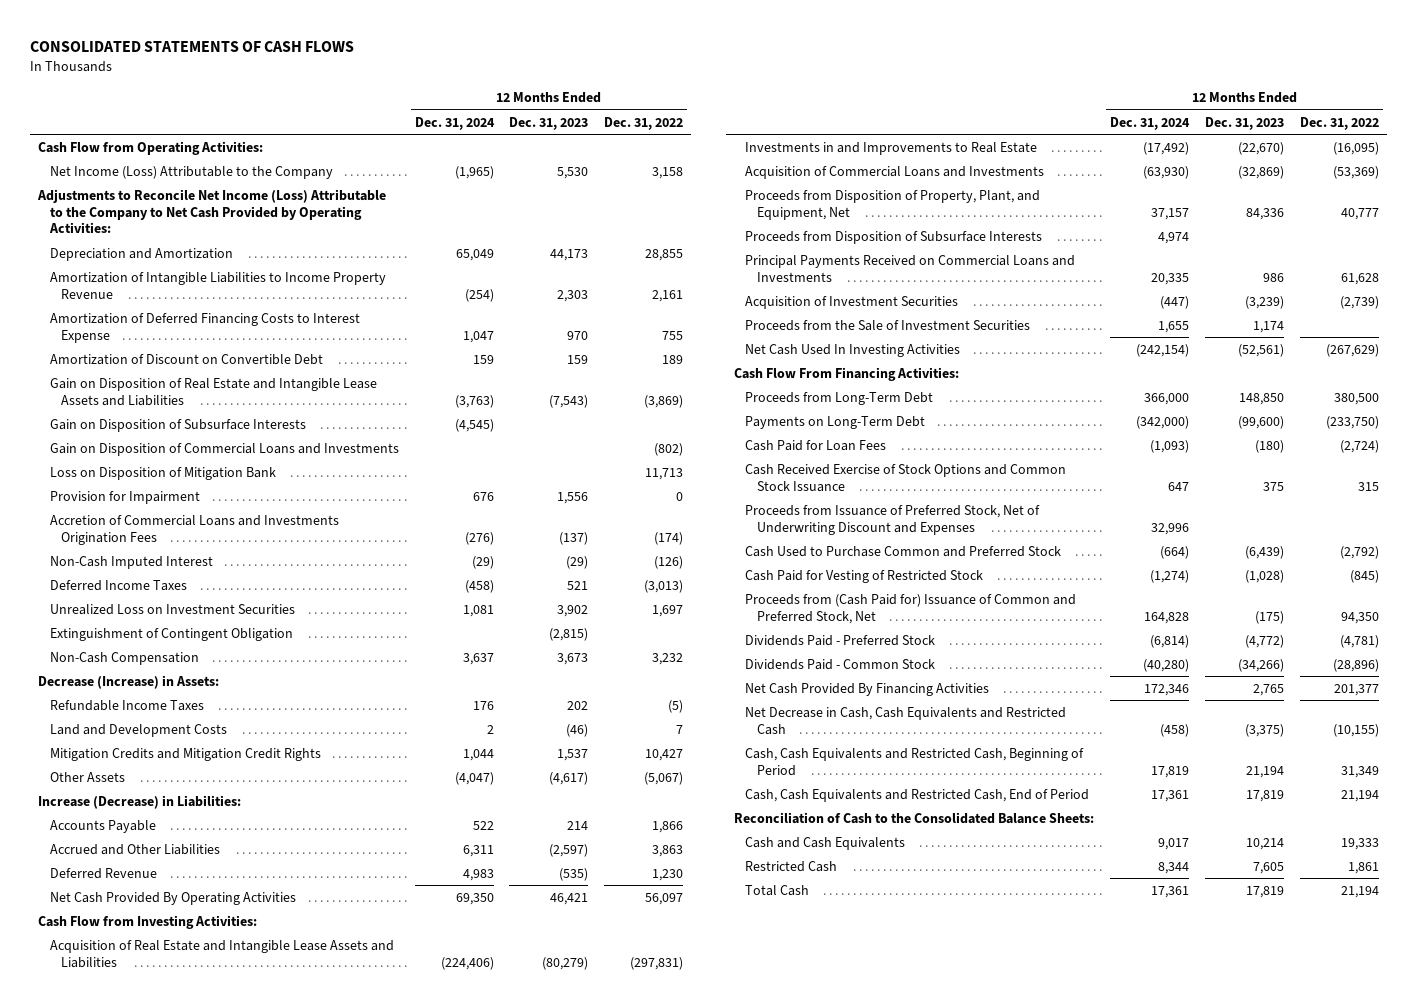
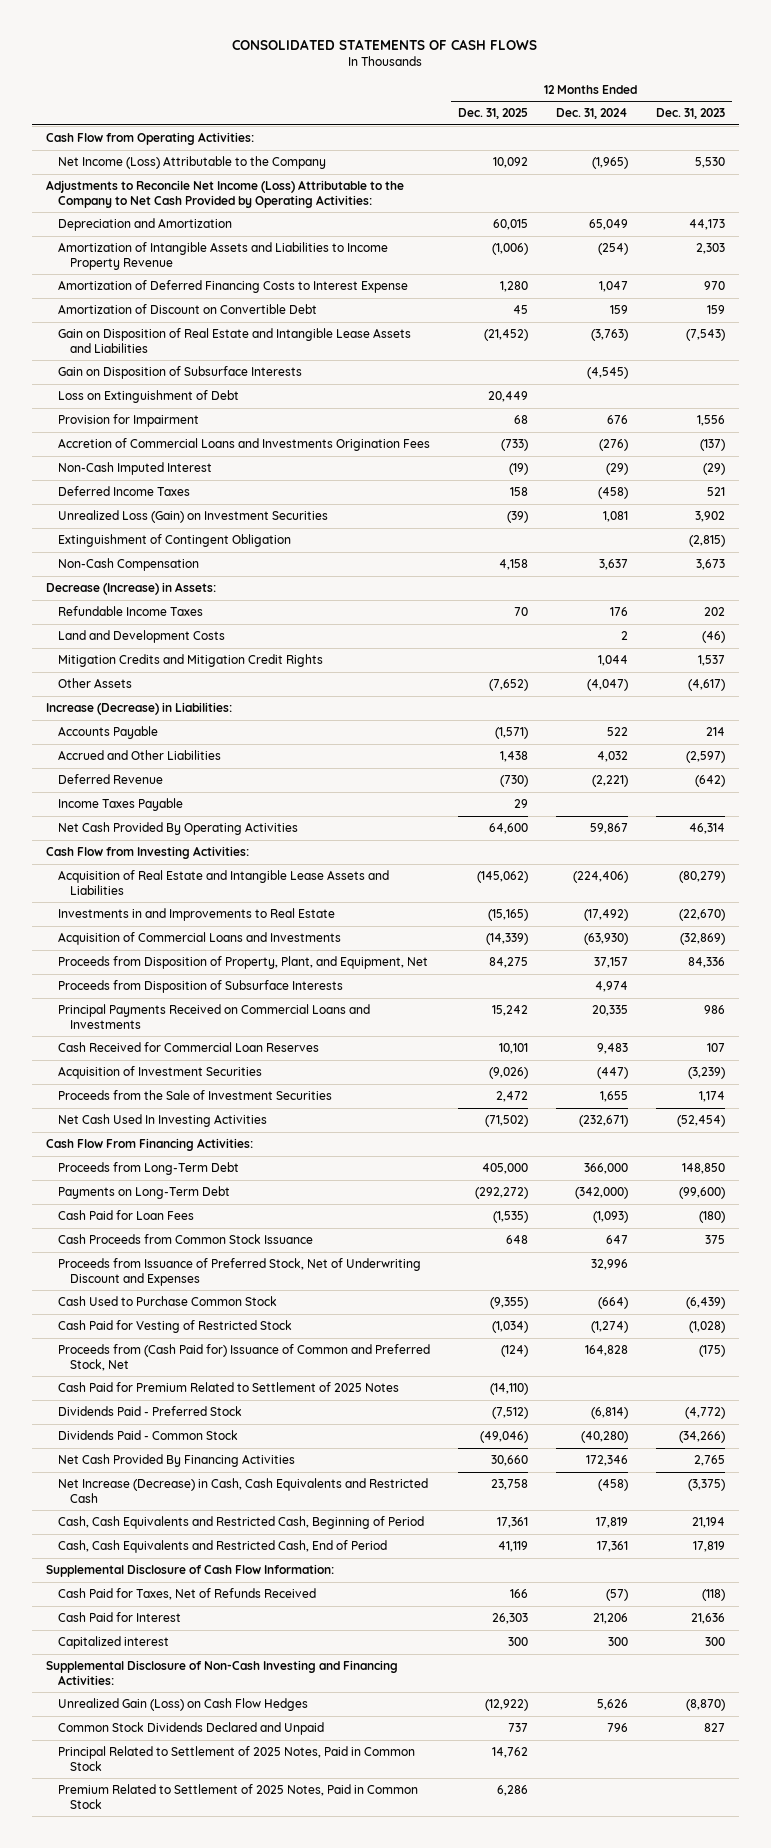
[604,116,684,130] Dec. 31, 2022 -> none
none -> [457,108,528,120] Dec. 31, 2025
[49,271,386,299] Amortization of Intangible Liabilities to Income Property Revenue -> [57,241,388,270] Amortization of Intangible Assets and Liabilities to Income Property Revenue
[49,442,399,456] Gain on Disposition of Commercial Loans and Investments -> none
[49,466,276,480] Loss on Disposition of Mitigation Bank -> none
none -> [57,389,239,403] Loss on Extinguishment of Debt
[49,603,295,615] Unrealized Loss on Investment Securities -> [57,509,328,523] Unrealized Loss (Gain) on Investment Securities
[462,844,494,857] 6,311 -> [596,750,628,762] 4,032
[462,868,494,881] 4,983 -> [591,774,628,787] (2,221)
[559,867,589,881] (535) -> [695,774,726,787] (642)
none -> [57,797,183,811] Income Taxes Payable
[455,892,494,905] 69,350 -> [589,822,628,834] 59,867
[550,892,589,905] 46,421 -> [689,822,726,834] 46,314
none -> [57,1041,319,1052] Cash Received for Commercial Loan Reserves
[1136,343,1190,357] (242,154) -> [578,1114,628,1127] (232,671)
[1238,343,1285,357] (52,561) -> [677,1114,726,1127] (52,454)
[745,463,1067,492] Cash Received Exercise of Stock Options and Common Stock Issuance -> [57,1233,313,1244] Cash Proceeds from Common Stock Issuance
[745,545,1062,557] Cash Used to Purchase Common and Preferred Stock -> [57,1295,277,1306] Cash Used to Purchase Common Stock
none -> [57,1381,399,1392] Cash Paid for Premium Related to Settlement of 2025 Notes
[745,706,1067,735] Net Decrease in Cash, Cash Equivalents and Restricted Cash -> [57,1477,428,1503] Net Increase (Decrease) in Cash, Cash Equivalents and Restricted Cash
[733,811,1094,824] Reconciliation of Cash to the Consolidated Balance Sheets: -> none
[745,836,906,850] Cash and Cash Equivalents -> none
[745,860,838,872] Restricted Cash -> none
[745,884,810,896] Total Cash -> none
none -> [45,1563,334,1577] Supplemental Disclosure of Cash Flow Information:
none -> [57,1587,316,1600] Cash Paid for Taxes, Net of Refunds Received
none -> [57,1611,181,1622] Cash Paid for Interest
none -> [57,1635,169,1649] Capitalized interest
none -> [45,1659,398,1685] Supplemental Disclosure of Non-Cash Investing and Financing Activities:
none -> [57,1697,308,1711] Unrealized Gain (Loss) on Cash Flow Hedges
none -> [57,1721,324,1735] Common Stock Dividends Declared and Unpaid
none -> [57,1745,415,1771] Principal Related to Settlement of 2025 Notes, Paid in Common Stock
none -> [57,1783,418,1809] Premium Related to Settlement of 2025 Notes, Paid in Common Stock

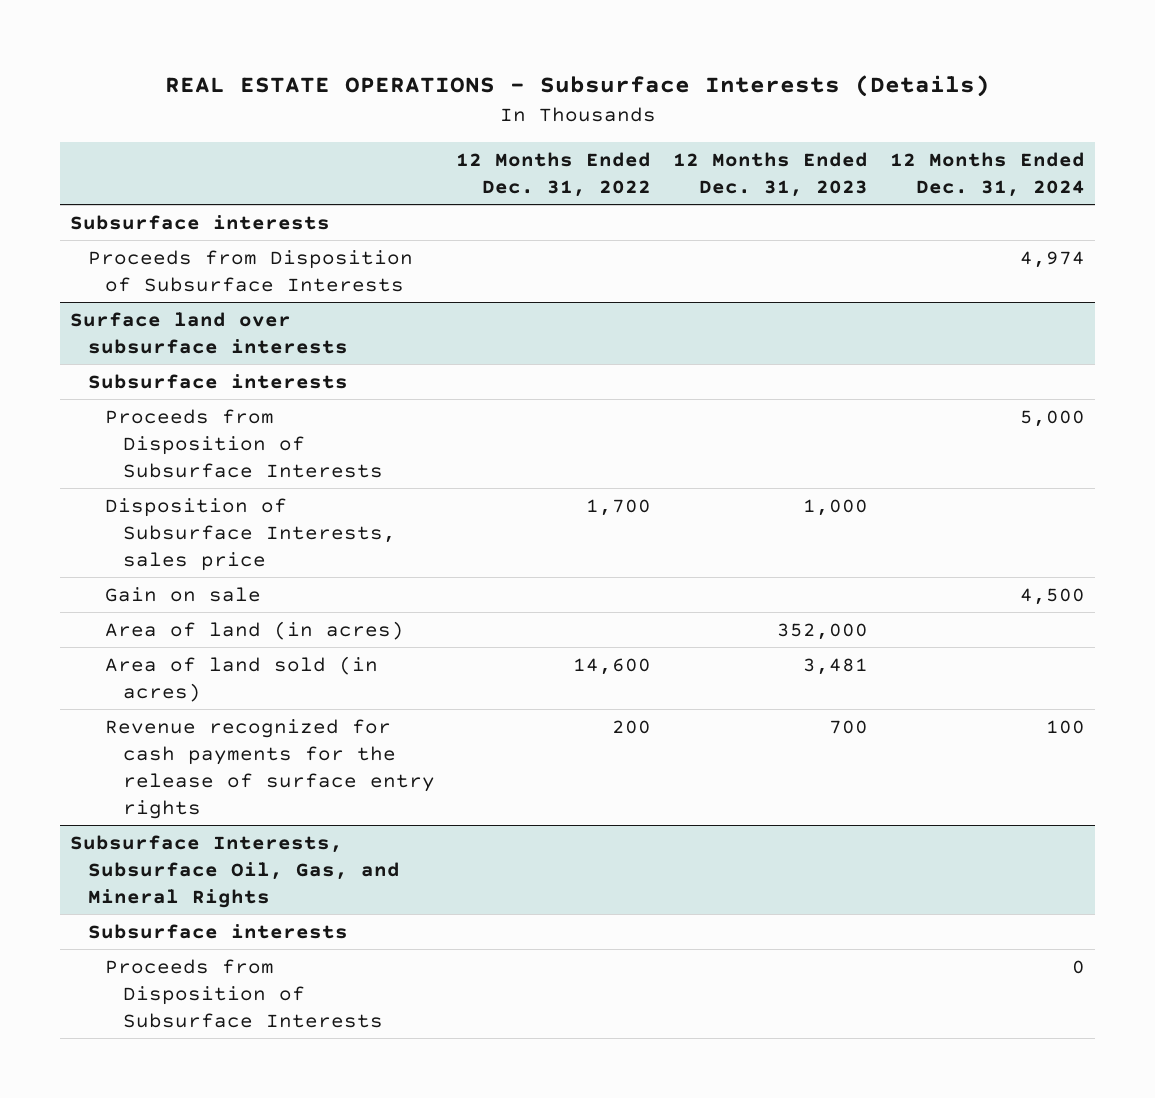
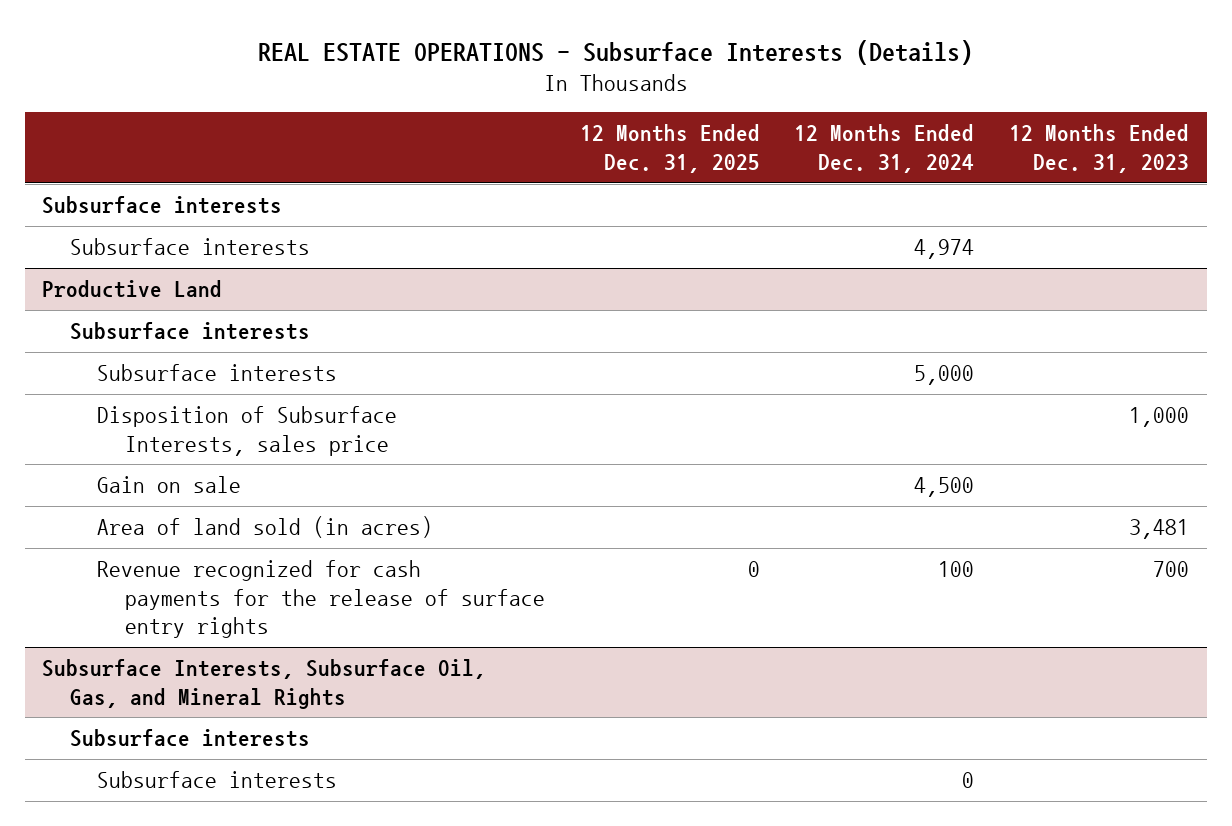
[456,151,652,197] 12 Months Ended Dec. 31, 2022 -> none
none -> [579,124,760,173] 12 Months Ended Dec. 31, 2025
[87,249,413,292] Proceeds from Disposition of Subsurface Interests -> [69,237,310,255] Subsurface interests
[70,311,348,354] Surface land over subsurface interests -> [42,279,223,298] Productive Land
[105,408,383,478] Proceeds from Disposition of Subsurface Interests -> [97,363,338,381] Subsurface interests
[105,620,405,640] Area of land (in acres) -> none
[105,958,383,1028] Proceeds from Disposition of Subsurface Interests -> [97,770,338,788] Subsurface interests

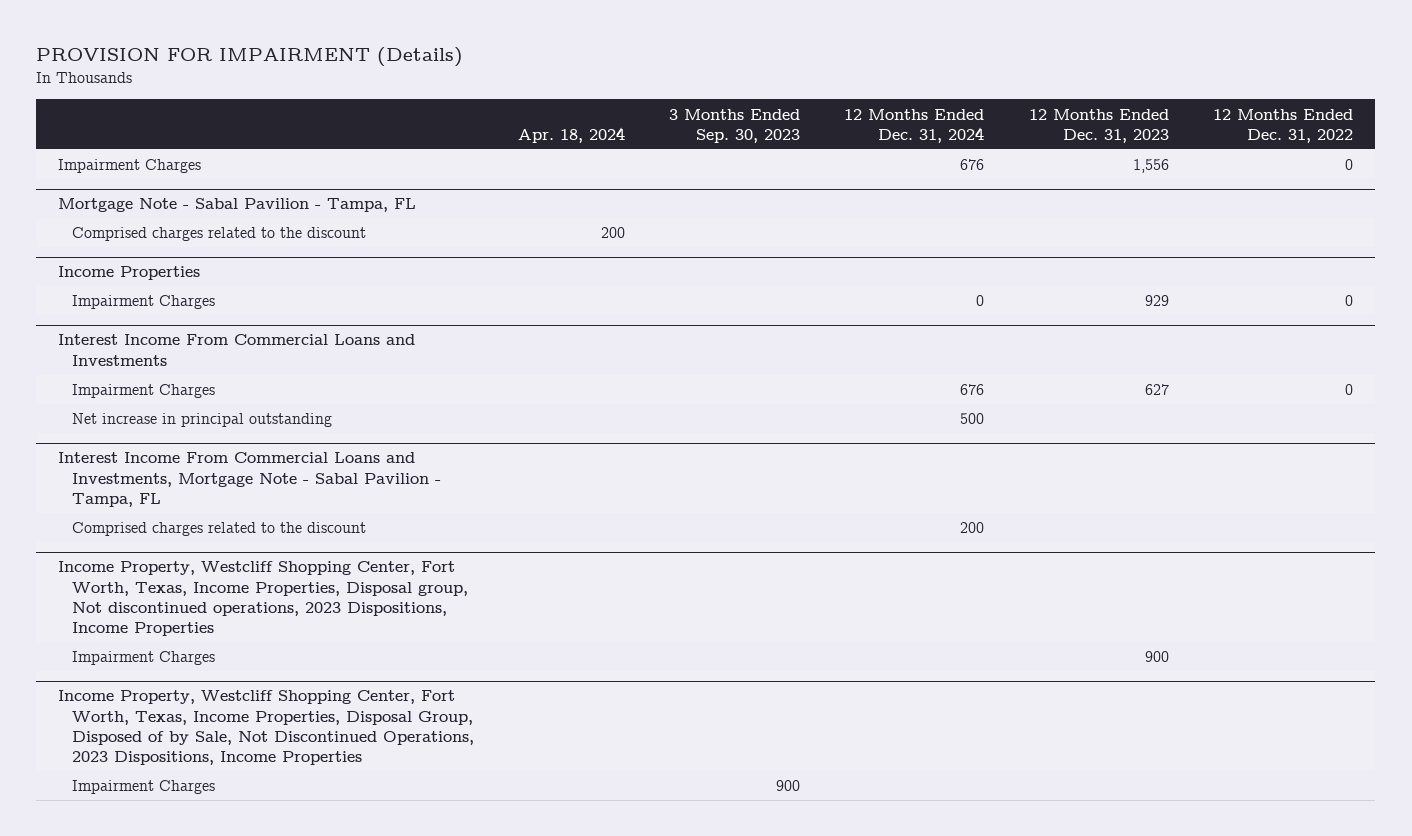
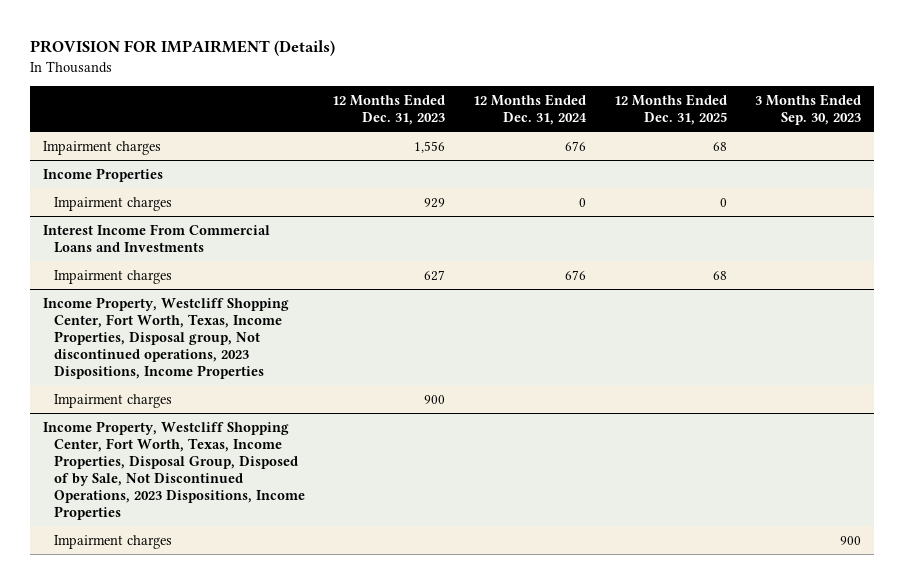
[517,126,625,143] Apr. 18, 2024 -> none
[1213,108,1354,143] 12 Months Ended Dec. 31, 2022 -> none
none -> [613,93,727,125] 12 Months Ended Dec. 31, 2025
[58,198,417,213] Mortgage Note - Sabal Pavilion - Tampa, FL -> none
[71,227,366,242] Comprised charges related to the discount -> none
[58,159,202,174] Impairment Charges -> [43,140,162,155] Impairment charges
[71,295,215,310] Impairment Charges -> [53,196,172,211] Impairment charges
[71,413,332,428] Net increase in principal outstanding -> none
[58,452,441,507] Interest Income From Commercial Loans and Investments, Mortgage Note - Sabal Pavilion - Tampa, FL -> none
[71,522,366,537] Comprised charges related to the discount -> none
[71,384,215,399] Impairment Charges -> [53,269,172,284] Impairment charges
[71,651,215,666] Impairment Charges -> [53,393,172,408] Impairment charges
[71,780,215,795] Impairment Charges -> [53,534,172,549] Impairment charges

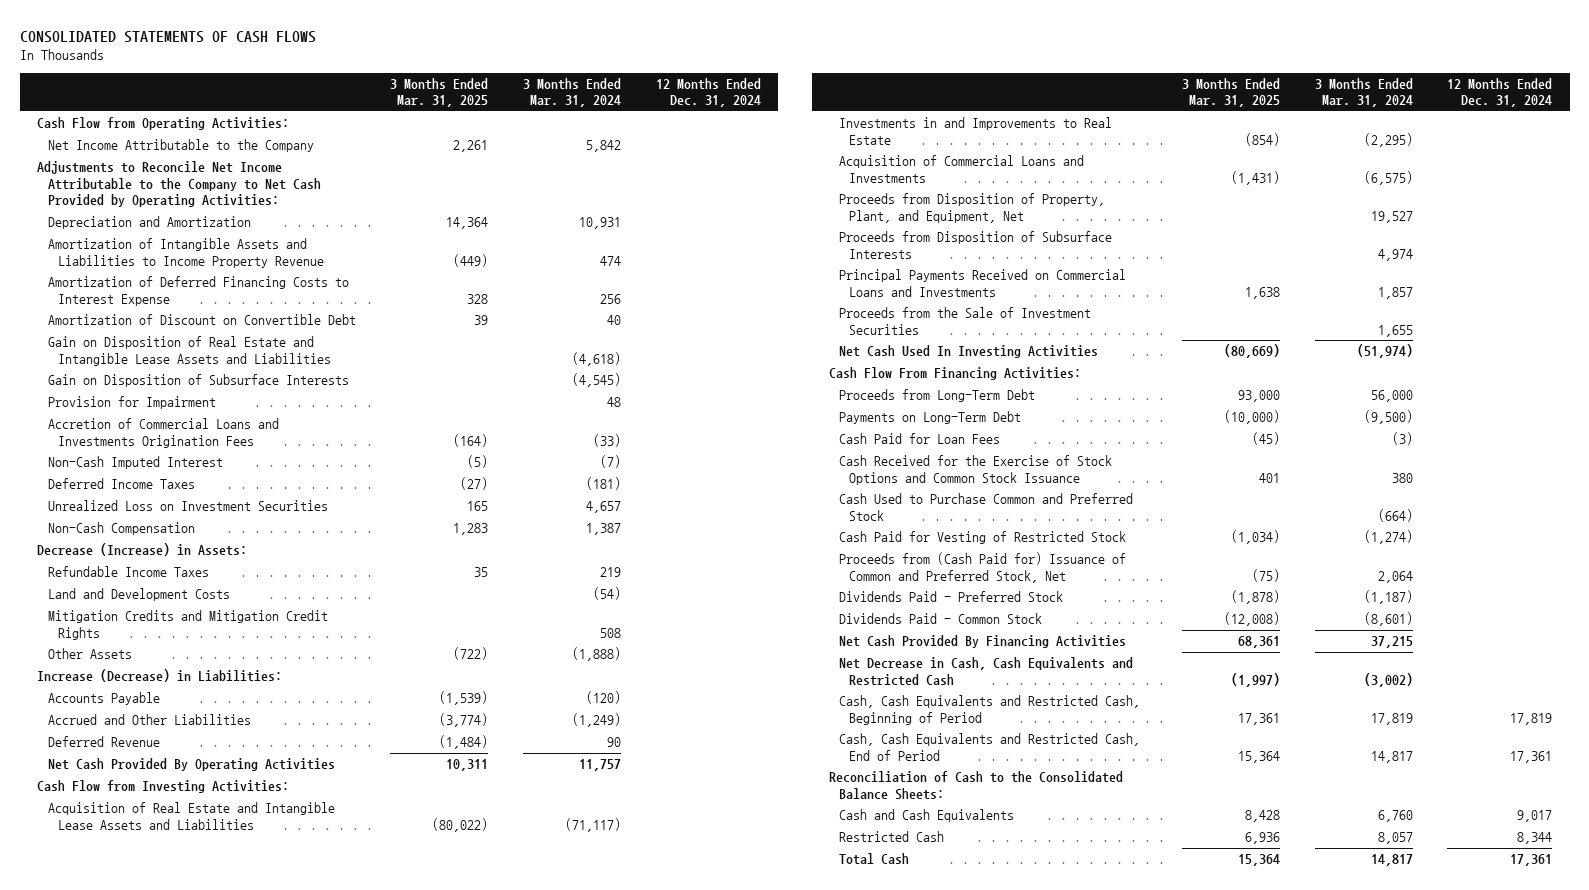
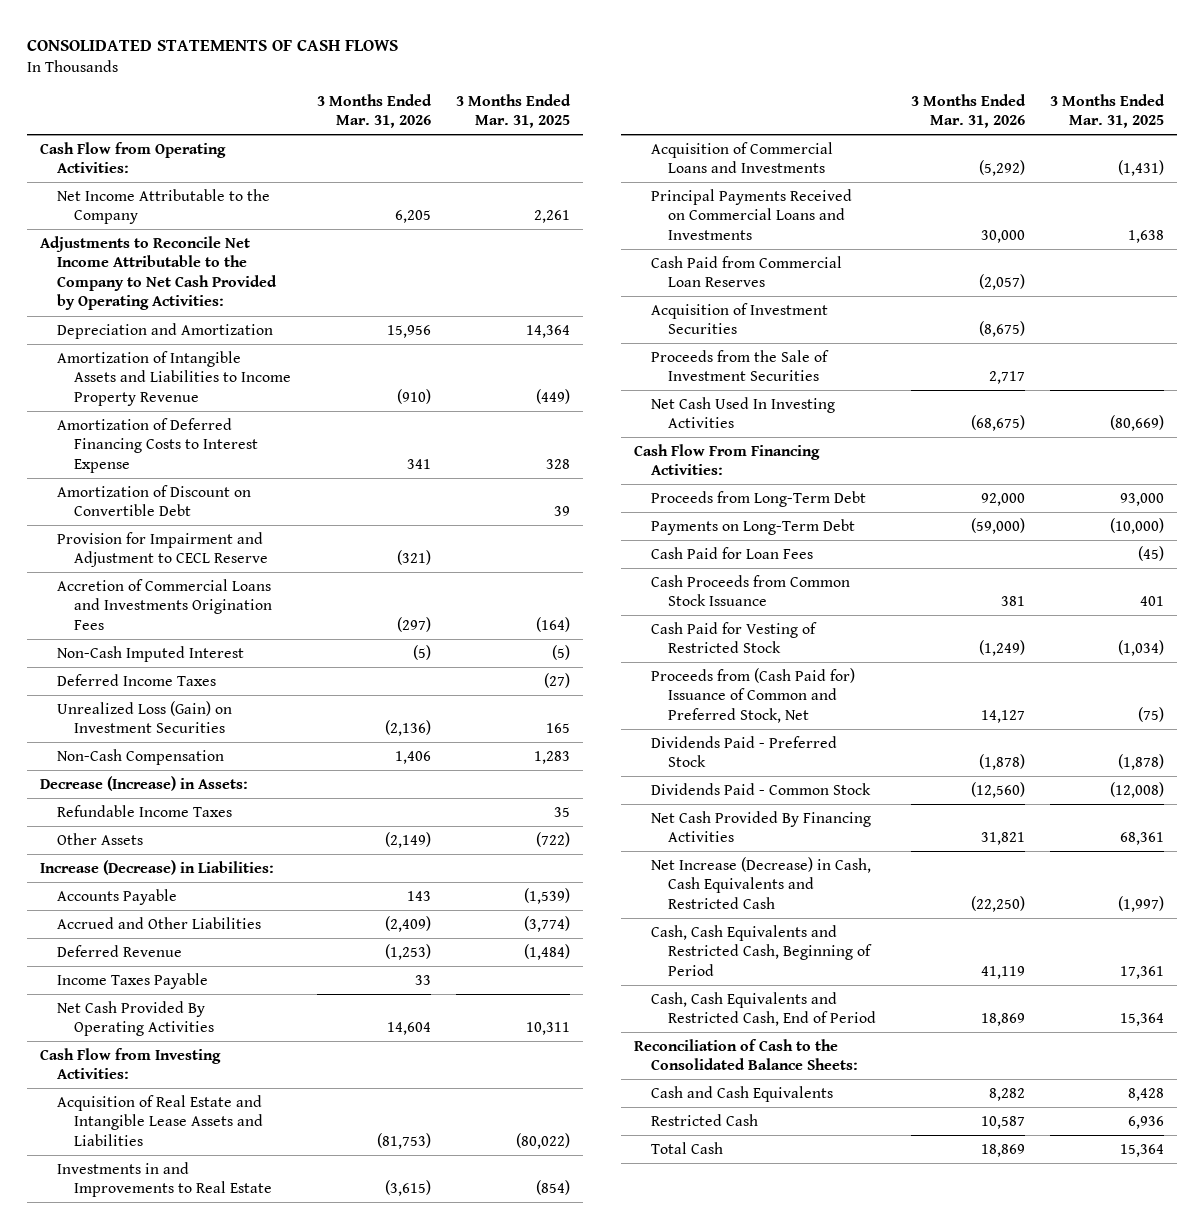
[522,77,621,108] 3 Months Ended Mar. 31, 2024 -> none
[655,77,761,108] 12 Months Ended Dec. 31, 2024 -> none
none -> [316,93,432,129] 3 Months Ended Mar. 31, 2026
[47,336,331,366] Gain on Disposition of Real Estate and Intangible Lease Assets and Liabilities -> none
[47,374,349,388] Gain on Disposition of Subsurface Interests -> none
[47,396,216,410] Provision for Impairment -> none
none -> [57,531,269,568] Provision for Impairment and Adjustment to CECL Reserve
[47,500,328,512] Unrealized Loss on Investment Securities -> [57,700,233,734] Unrealized Loss (Gain) on Investment Securities
[47,588,230,602] Land and Development Costs -> none
[47,610,328,640] Mitigation Credits and Mitigation Credit Rights -> none
none -> [57,972,209,989] Income Taxes Payable
[839,193,1106,223] Proceeds from Disposition of Property, Plant, and Equipment, Net -> none
[839,231,1113,259] Proceeds from Disposition of Subsurface Interests -> none
none -> [650,255,842,288] Cash Paid from Commercial Loan Reserves
none -> [650,302,828,335] Acquisition of Investment Securities
[839,455,1113,485] Cash Received for the Exercise of Stock Options and Common Stock Issuance -> none
[839,493,1134,521] Cash Used to Purchase Common and Preferred Stock -> none
none -> [650,574,850,607] Cash Proceeds from Common Stock Issuance
[839,657,1134,686] Net Decrease in Cash, Cash Equivalents and Restricted Cash -> [650,856,871,909] Net Increase (Decrease) in Cash, Cash Equivalents and Restricted Cash

